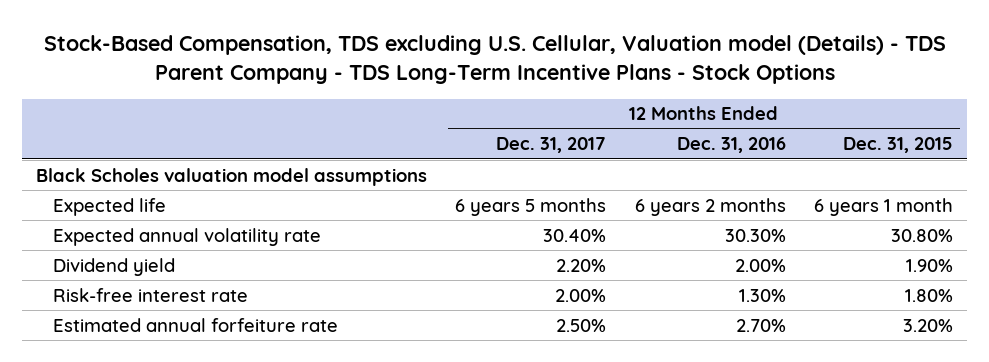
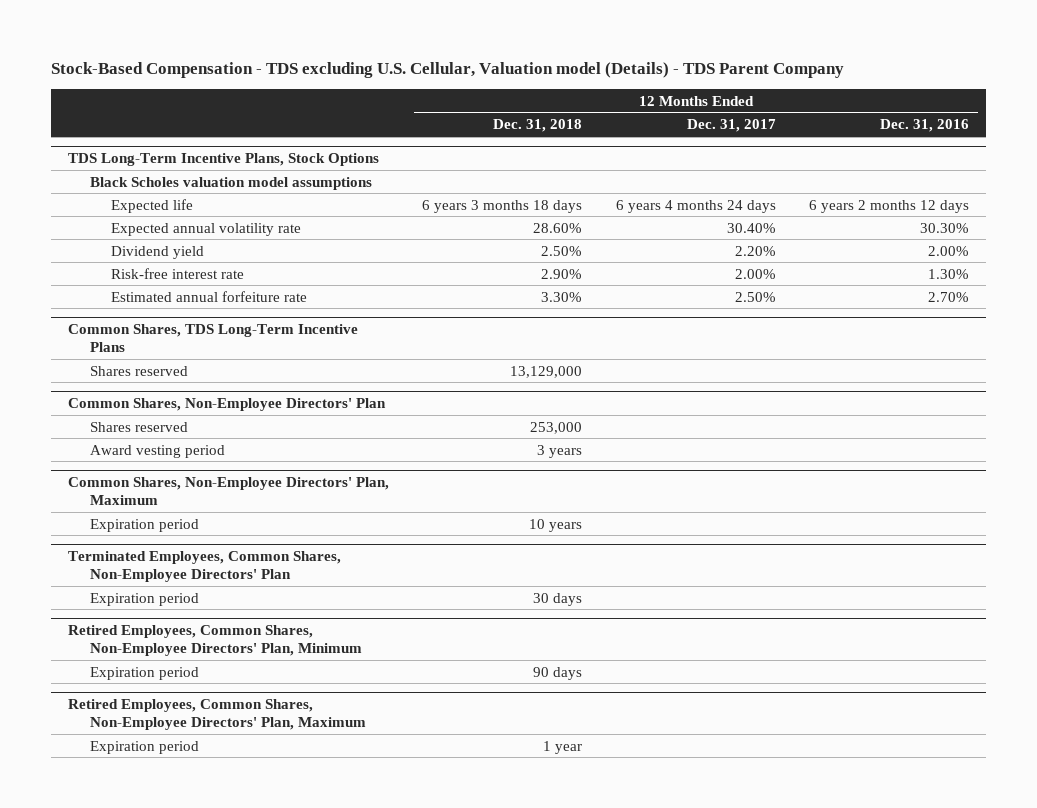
[43,34,946,84] Stock-Based Compensation, TDS excluding U.S. Cellular, Valuation model (Details) - TDS Parent Company - TDS Long-Term Incentive Plans - Stock Options -> [51,62,845,79] Stock-Based Compensation - TDS excluding U.S. Cellular, Valuation model (Details) - TDS Parent Company
[843,137,954,154] Dec. 31, 2015 -> none
none -> [493,119,583,133] Dec. 31, 2018
none -> [67,152,379,166] TDS Long-Term Incentive Plans, Stock Options
[455,197,607,216] 6 years 5 months -> [615,199,776,213] 6 years 4 months 24 days
[634,197,786,216] 6 years 2 months -> [809,199,970,213] 6 years 2 months 12 days
none -> [67,323,358,352] Common Shares, TDS Long-Term Incentive Plans
none -> [89,365,188,376] Shares reserved
none -> [67,397,386,411] Common Shares, Non-Employee Directors' Plan
none -> [89,421,188,432] Shares reserved
none -> [89,444,225,458] Award vesting period
none -> [67,476,389,505] Common Shares, Non-Employee Directors' Plan, Maximum
none -> [89,518,199,532] Expiration period
none -> [67,550,341,582] Terminated Employees, Common Shares, Non-Employee Directors' Plan
none -> [89,592,199,606] Expiration period
none -> [67,624,362,656] Retired Employees, Common Shares, Non-Employee Directors' Plan, Minimum
none -> [89,666,199,680] Expiration period
none -> [67,698,366,730] Retired Employees, Common Shares, Non-Employee Directors' Plan, Maximum
none -> [89,740,199,754] Expiration period

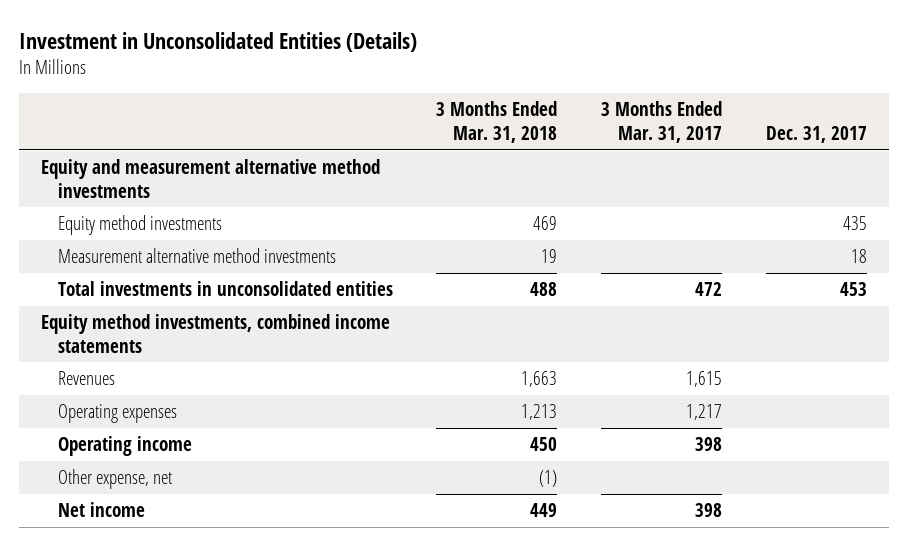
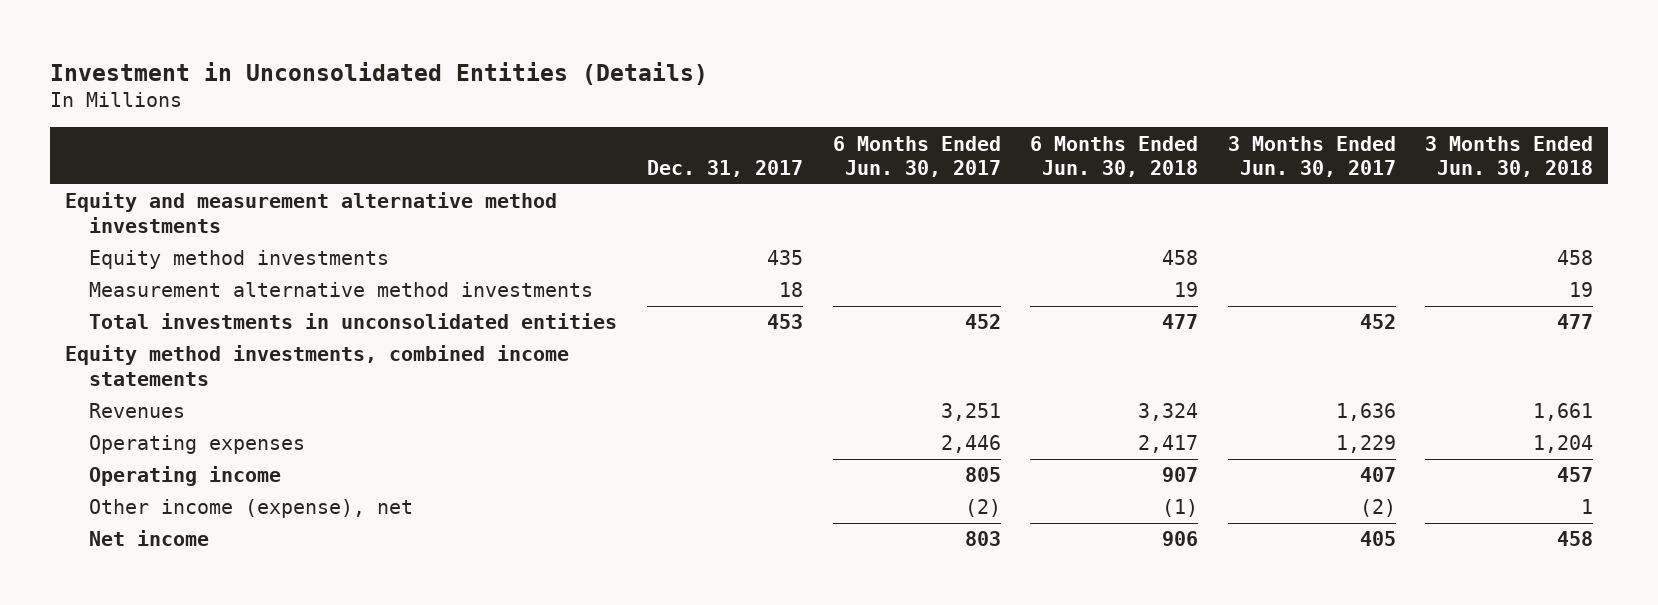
[436,101,558,143] 3 Months Ended Mar. 31, 2018 -> none
[601,101,723,143] 3 Months Ended Mar. 31, 2017 -> none
none -> [832,135,1001,177] 6 Months Ended Jun. 30, 2017
none -> [1030,135,1199,177] 6 Months Ended Jun. 30, 2018
none -> [1227,135,1396,177] 3 Months Ended Jun. 30, 2017
none -> [1425,135,1594,177] 3 Months Ended Jun. 30, 2018
[57,469,172,490] Other expense, net -> [89,499,414,519] Other income (expense), net

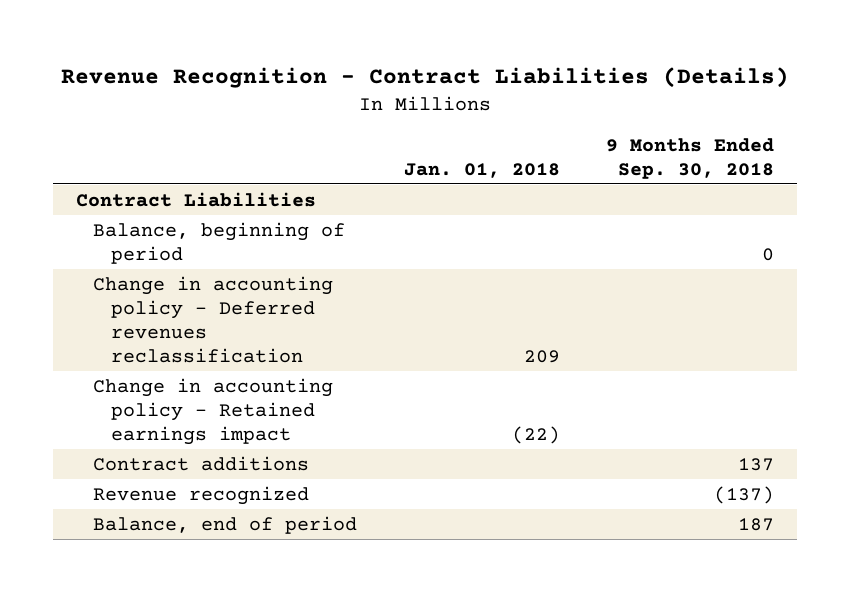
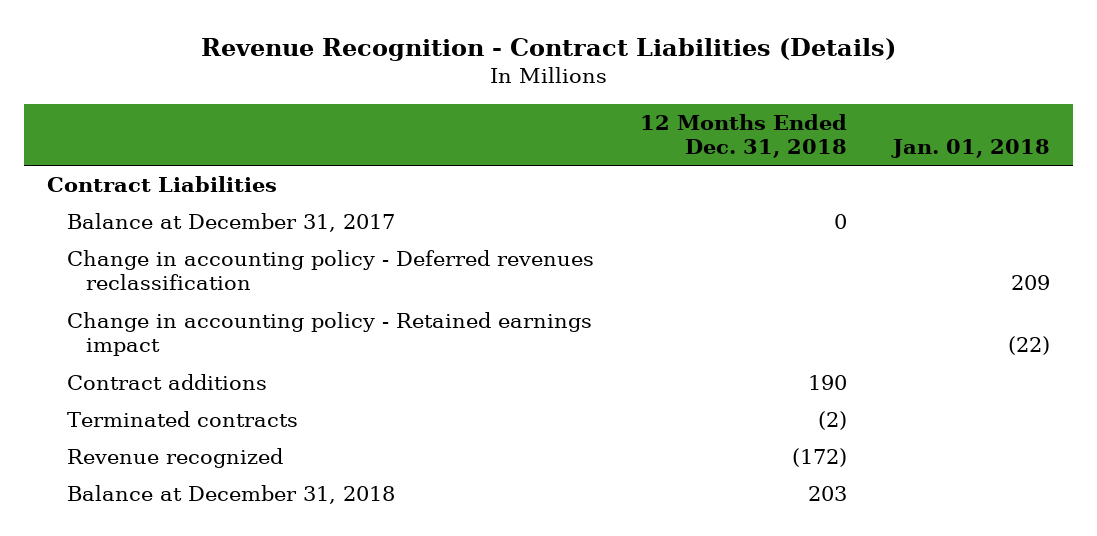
[605,137,774,179] 9 Months Ended Sep. 30, 2018 -> none
none -> [639,113,847,159] 12 Months Ended Dec. 31, 2018
[93,221,346,264] Balance, beginning of period -> [66,212,395,232] Balance at December 31, 2017
none -> [66,410,298,427] Terminated contracts
[93,515,358,534] Balance, end of period -> [66,484,395,504] Balance at December 31, 2018

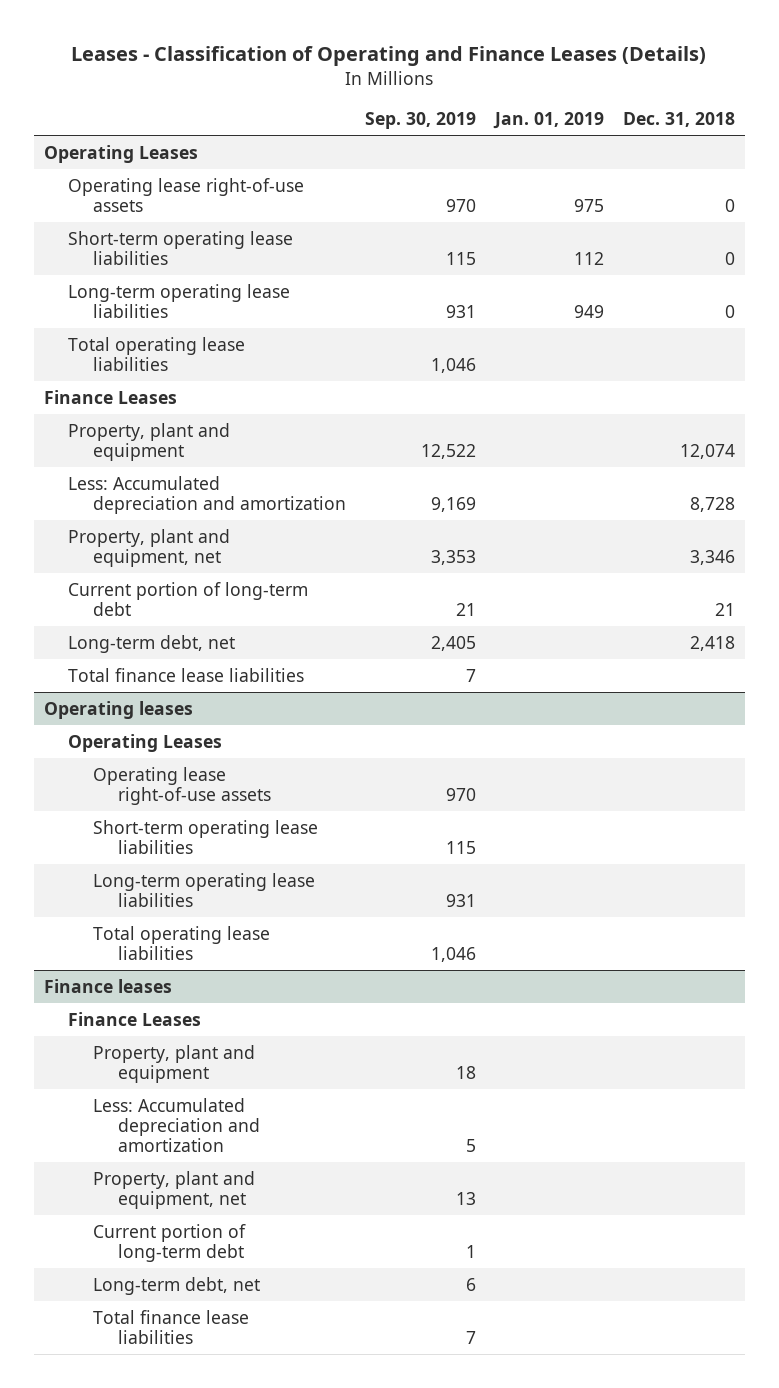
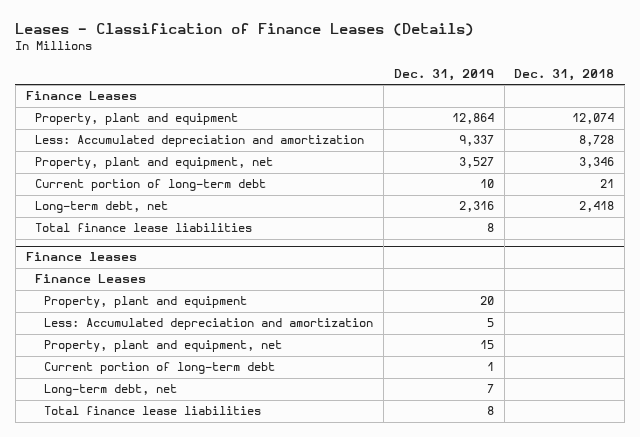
[71,46,707,67] Leases - Classification of Operating and Finance Leases (Details) -> [15,23,475,37] Leases - Classification of Finance Leases (Details)
[365,112,477,130] Sep. 30, 2019 -> none
[493,112,605,130] Jan. 01, 2019 -> none
none -> [393,68,494,81] Dec. 31, 2019
[43,144,198,163] Operating Leases -> none
[68,177,305,212] Operating lease right-of-use assets -> none
[68,230,294,265] Short-term operating lease liabilities -> none
[68,283,291,318] Long-term operating lease liabilities -> none
[68,336,246,371] Total operating lease liabilities -> none
[43,700,193,719] Operating leases -> none
[68,733,223,752] Operating Leases -> none
[93,766,271,805] Operating lease right-of-use assets -> none
[93,819,319,854] Short-term operating lease liabilities -> none
[93,872,316,907] Long-term operating lease liabilities -> none
[93,925,271,960] Total operating lease liabilities -> none

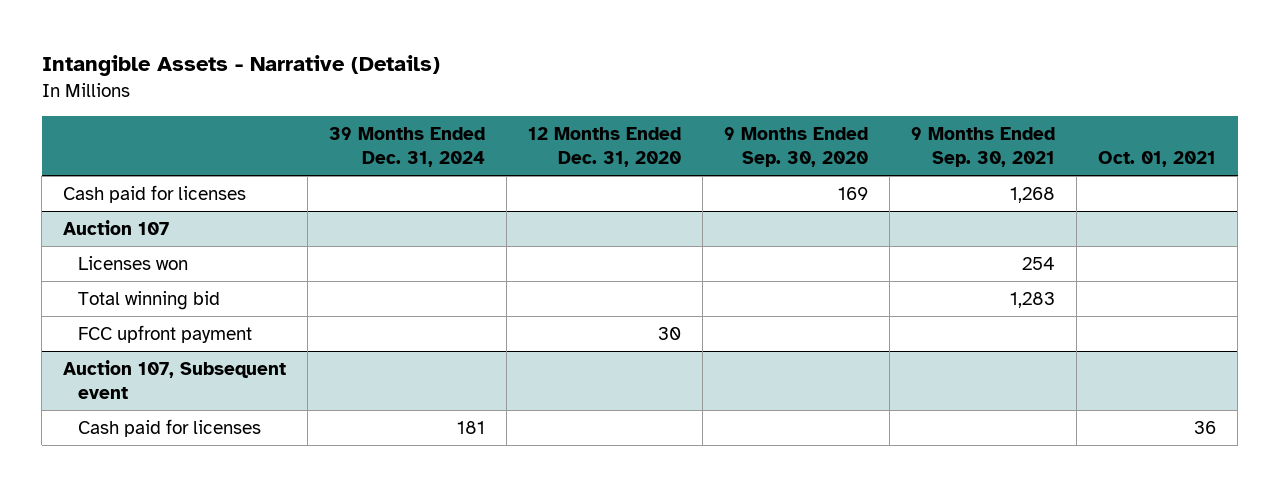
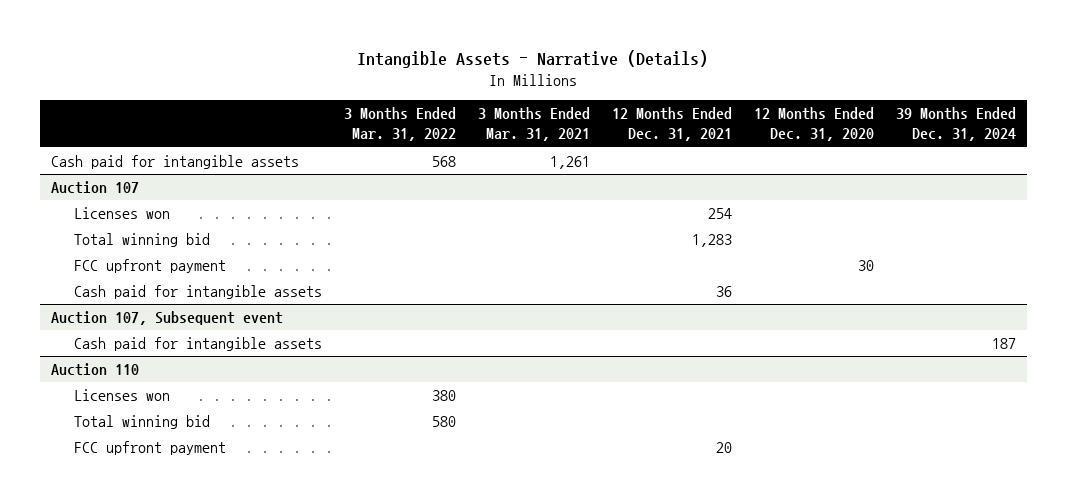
[724,126,869,167] 9 Months Ended Sep. 30, 2020 -> none
[911,126,1056,167] 9 Months Ended Sep. 30, 2021 -> none
[1098,150,1217,167] Oct. 01, 2021 -> none
none -> [343,107,456,142] 3 Months Ended Mar. 31, 2022
none -> [477,107,590,142] 3 Months Ended Mar. 31, 2021
none -> [611,107,732,142] 12 Months Ended Dec. 31, 2021
[63,185,247,204] Cash paid for licenses -> [50,155,299,170] Cash paid for intangible assets
none -> [73,285,322,300] Cash paid for intangible assets
[77,419,261,438] Cash paid for licenses -> [73,337,322,352] Cash paid for intangible assets
[457,421,486,435] 181 -> [991,338,1016,350] 187
none -> [50,363,139,377] Auction 110
none -> [73,389,170,402] Licenses won
none -> [73,415,210,430] Total winning bid
none -> [73,441,226,456] FCC upfront payment

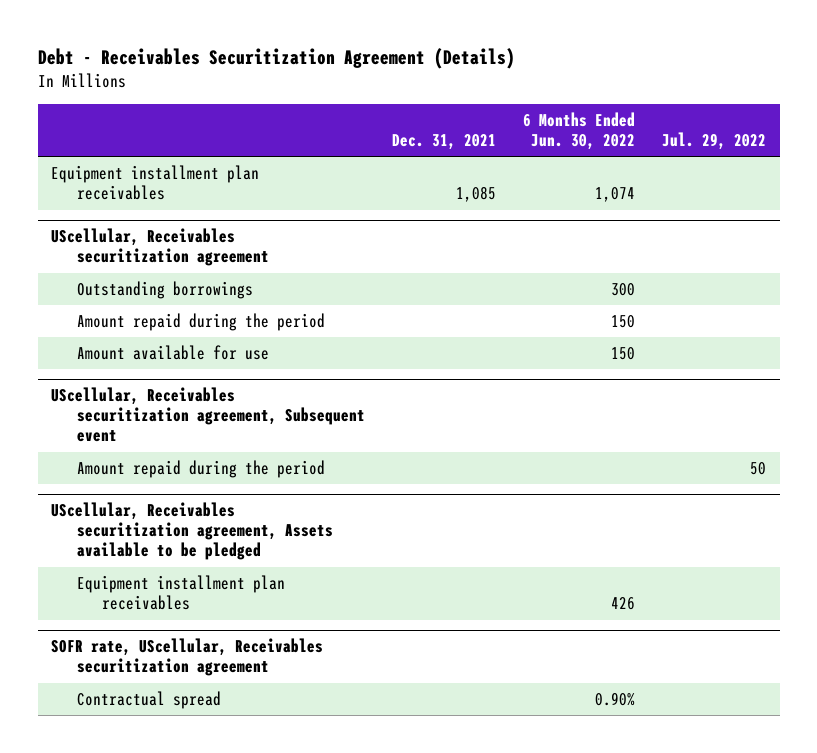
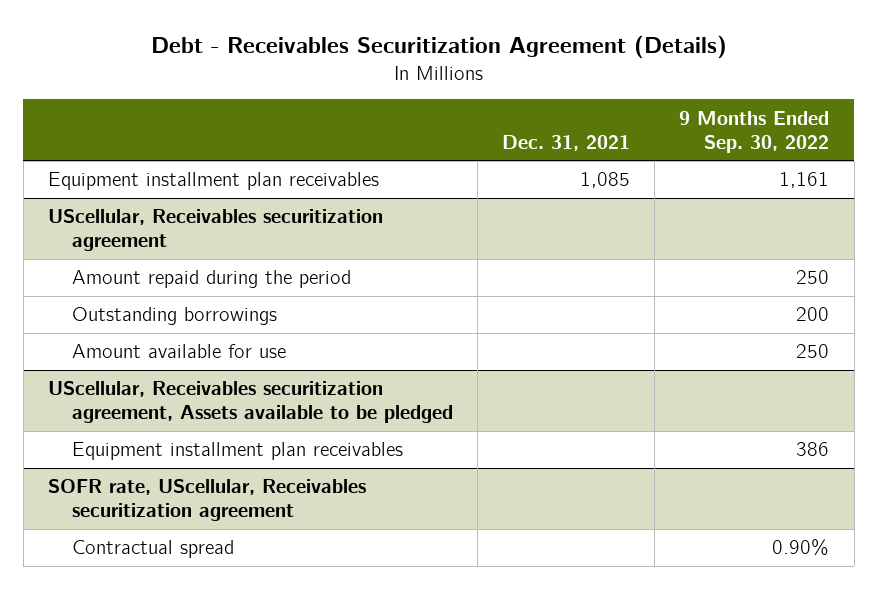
[522,111,635,151] 6 Months Ended Jun. 30, 2022 -> none
[662,132,767,151] Jul. 29, 2022 -> none
none -> [679,110,830,153] 9 Months Ended Sep. 30, 2022
[76,281,253,300] Outstanding borrowings -> [71,307,277,326] Outstanding borrowings
[51,387,365,443] UScellular, Receivables securitization agreement, Subsequent event -> none
[76,460,325,479] Amount repaid during the period -> none

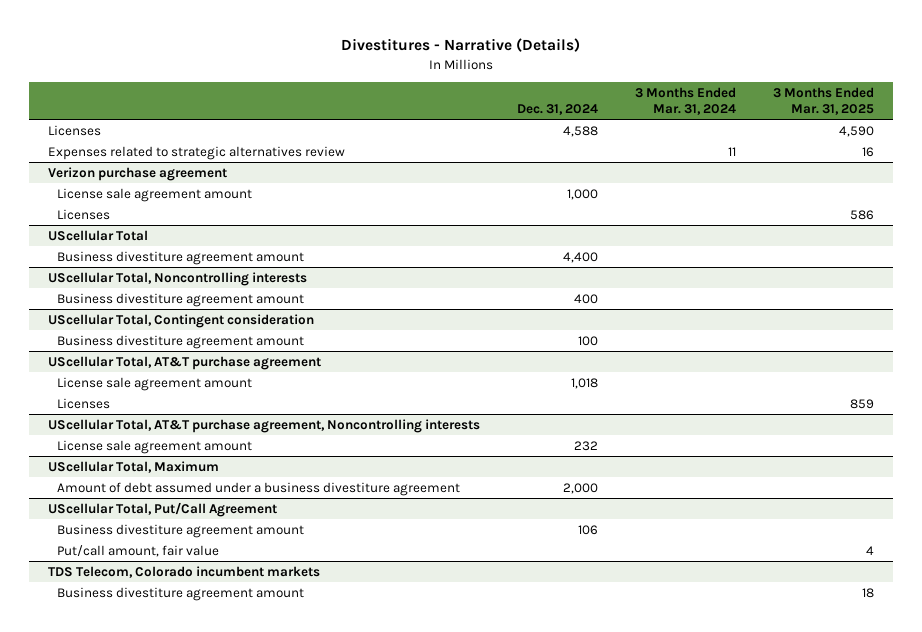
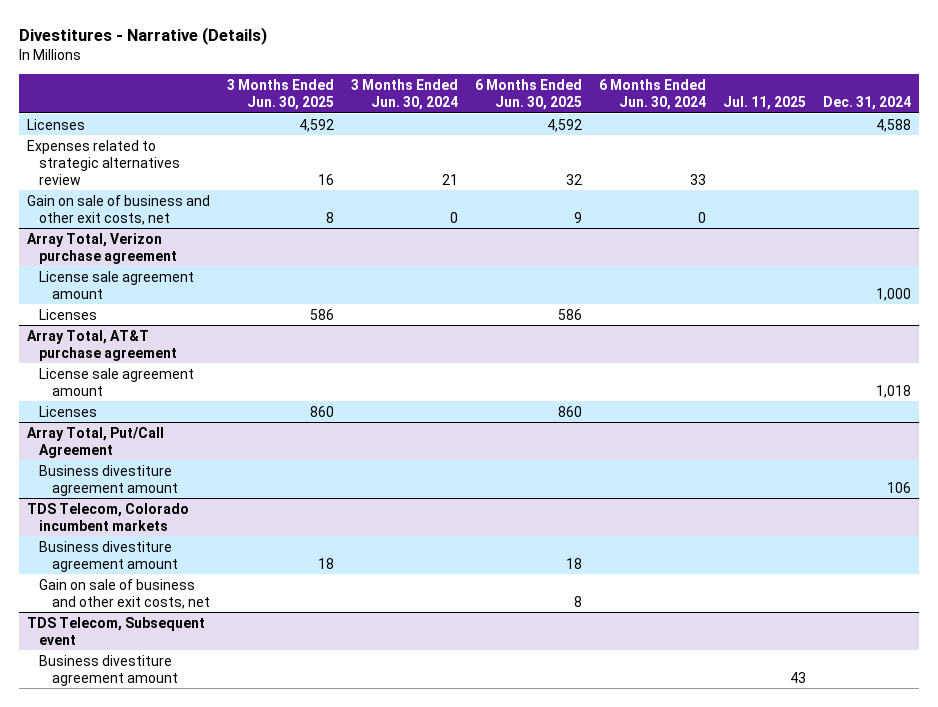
[635,87,737,115] 3 Months Ended Mar. 31, 2024 -> none
[773,87,875,115] 3 Months Ended Mar. 31, 2025 -> none
none -> [227,78,335,110] 3 Months Ended Jun. 30, 2025
none -> [350,78,458,110] 3 Months Ended Jun. 30, 2024
none -> [474,78,582,110] 6 Months Ended Jun. 30, 2025
none -> [598,78,706,110] 6 Months Ended Jun. 30, 2024
none -> [722,95,806,110] Jul. 11, 2025
none -> [27,194,211,225] Gain on sale of business and other exit costs, net
[47,166,227,181] Verizon purchase agreement -> [27,232,178,264] Array Total, Verizon purchase agreement
[47,229,148,241] UScellular Total -> none
[57,250,305,265] Business divestiture agreement amount -> none
[47,271,307,286] UScellular Total, Noncontrolling interests -> none
[57,292,305,307] Business divestiture agreement amount -> none
[47,313,314,328] UScellular Total, Contingent consideration -> none
[57,334,305,349] Business divestiture agreement amount -> none
[47,355,321,370] UScellular Total, AT&T purchase agreement -> [27,329,178,361] Array Total, AT&T purchase agreement
[47,418,480,433] UScellular Total, AT&T purchase agreement, Noncontrolling interests -> none
[57,439,253,454] License sale agreement amount -> none
[47,460,219,473] UScellular Total, Maximum -> none
[57,481,461,496] Amount of debt assumed under a business divestiture agreement -> none
[47,501,277,517] UScellular Total, Put/Call Agreement -> [27,426,165,458] Array Total, Put/Call Agreement
[57,544,220,557] Put/call amount, fair value -> none
none -> [39,578,210,609] Gain on sale of business and other exit costs, net
none -> [27,616,206,645] TDS Telecom, Subsequent event
none -> [39,654,178,686] Business divestiture agreement amount

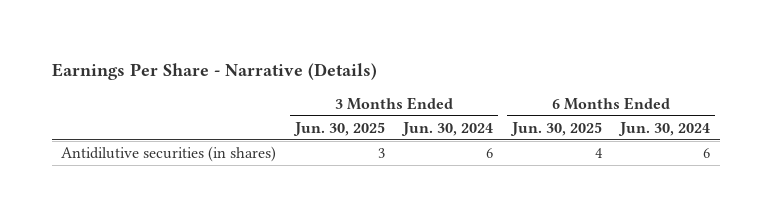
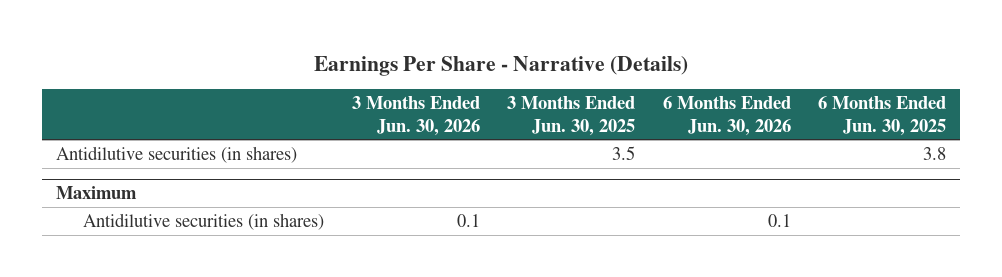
[401,121,494,136] Jun. 30, 2024 -> none
[618,121,711,136] Jun. 30, 2024 -> none
none -> [351,96,480,136] 3 Months Ended Jun. 30, 2026
none -> [662,96,791,136] 6 Months Ended Jun. 30, 2026
[377,148,385,159] 3 -> [612,145,636,160] 3.5
[594,148,603,159] 4 -> [923,146,947,160] 3.8
none -> [55,185,137,199] Maximum
none -> [83,212,325,230] Antidilutive securities (in shares)

